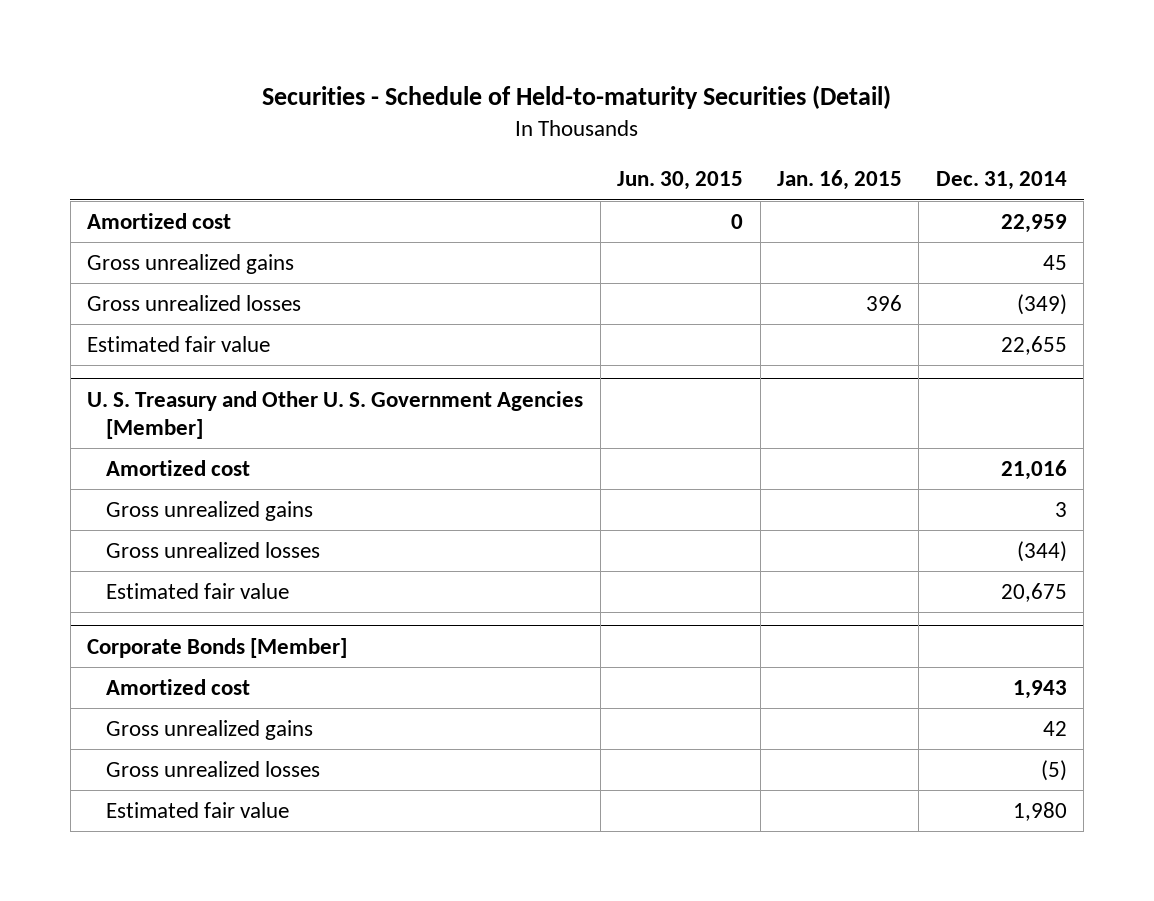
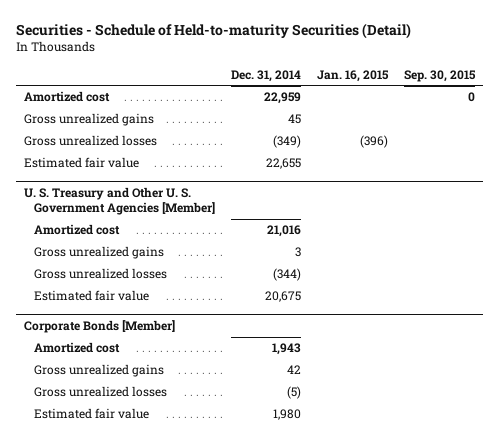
[617,171,744,191] Jun. 30, 2015 -> none
none -> [403,69,476,82] Sep. 30, 2015
[866,294,903,311] 396 -> [359,135,388,149] (396)

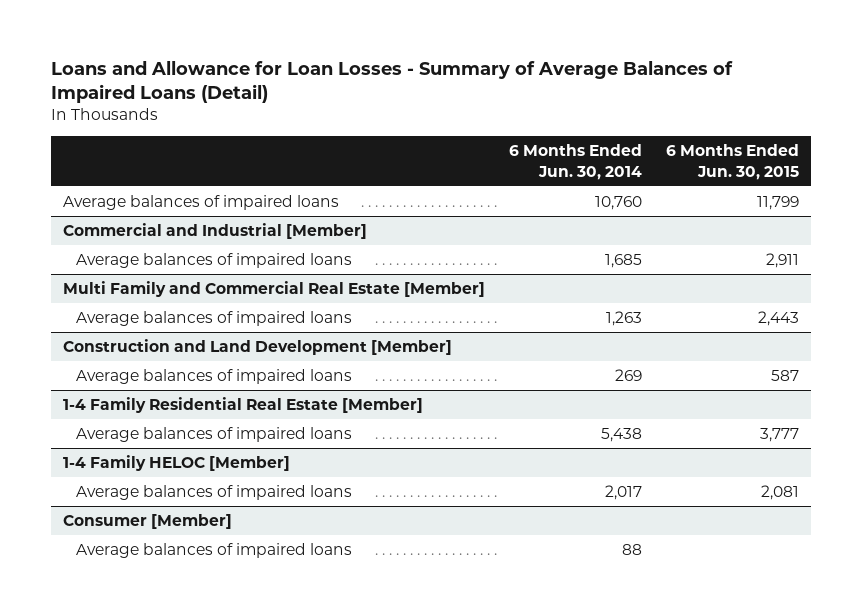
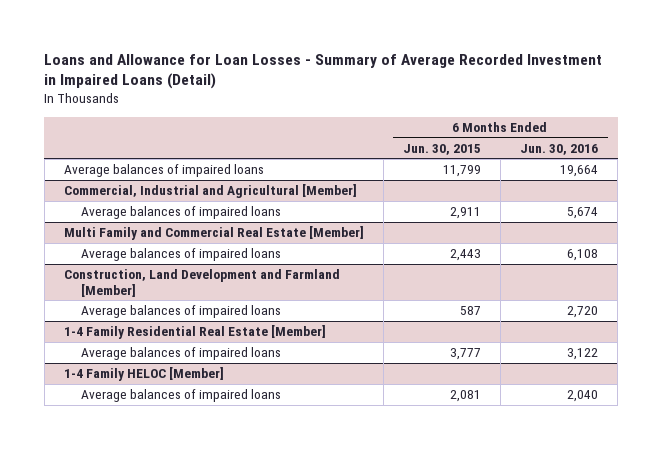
[50,61,733,104] Loans and Allowance for Loan Losses - Summary of Average Balances of Impaired Loans (Detail) -> [44,53,603,90] Loans and Allowance for Loan Losses - Summary of Average Recorded Investment in Impaired Loans (Detail)
[508,144,642,180] 6 Months Ended Jun. 30, 2014 -> none
none -> [520,143,599,155] Jun. 30, 2016
[62,223,367,240] Commercial and Industrial [Member] -> [63,184,357,199] Commercial, Industrial and Agricultural [Member]
[62,339,452,356] Construction and Land Development [Member] -> [63,269,340,297] Construction, Land Development and Farmland [Member]
[62,514,232,530] Consumer [Member] -> none
[76,543,353,559] Average balances of impaired loans -> none

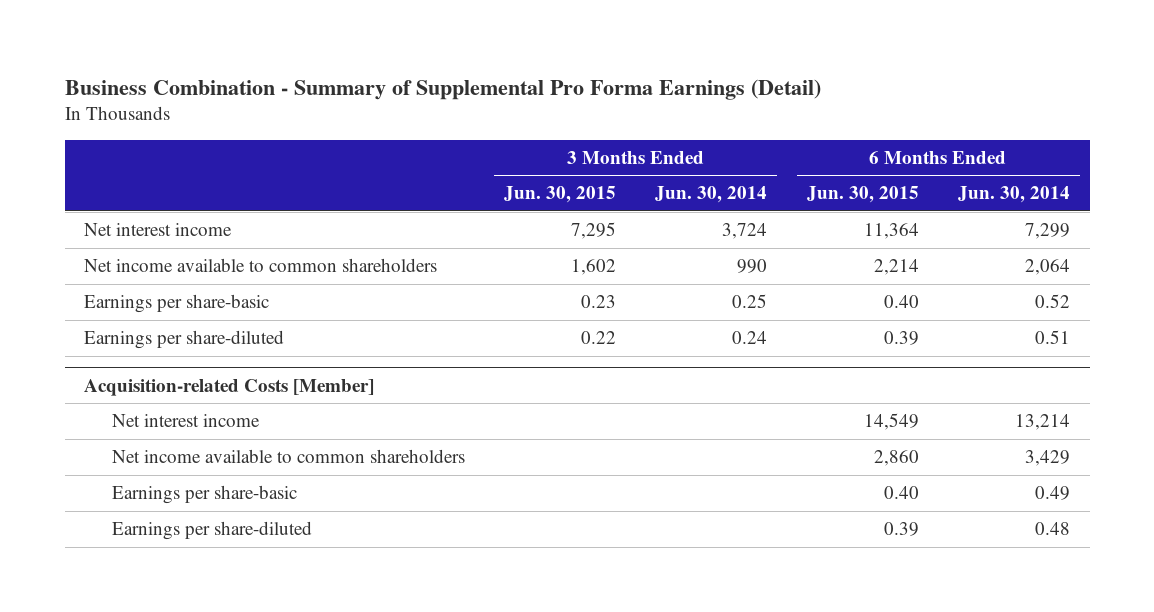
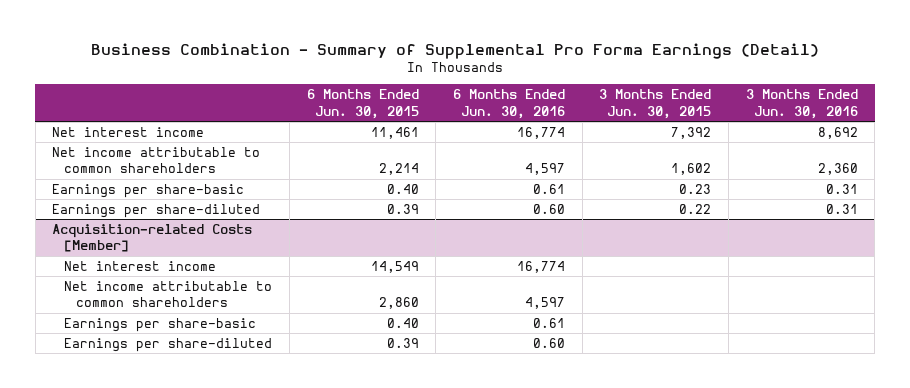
[655,186,768,204] Jun. 30, 2014 -> none
[957,186,1070,204] Jun. 30, 2014 -> none
none -> [453,89,566,119] 6 Months Ended Jun. 30, 2016
none -> [745,89,858,119] 3 Months Ended Jun. 30, 2016
[570,222,616,240] 7,295 -> [671,126,712,139] 7,392
[863,223,919,240] 11,364 -> [370,126,419,139] 11,461
[84,258,438,273] Net income available to common shareholders -> [52,146,261,174] Net income attributable to common shareholders
[111,449,465,464] Net income available to common shareholders -> [64,280,273,308] Net income attributable to common shareholders

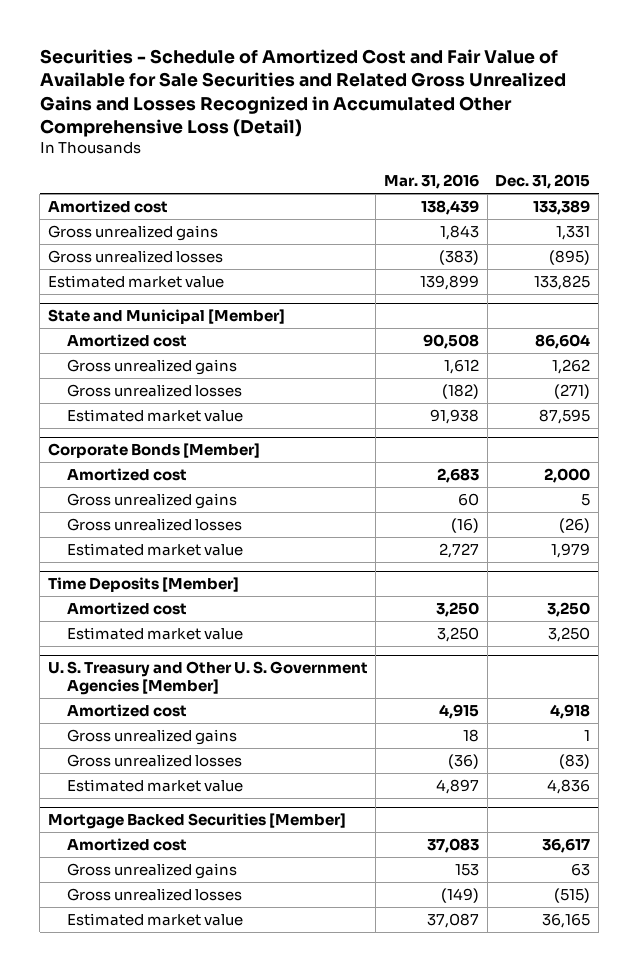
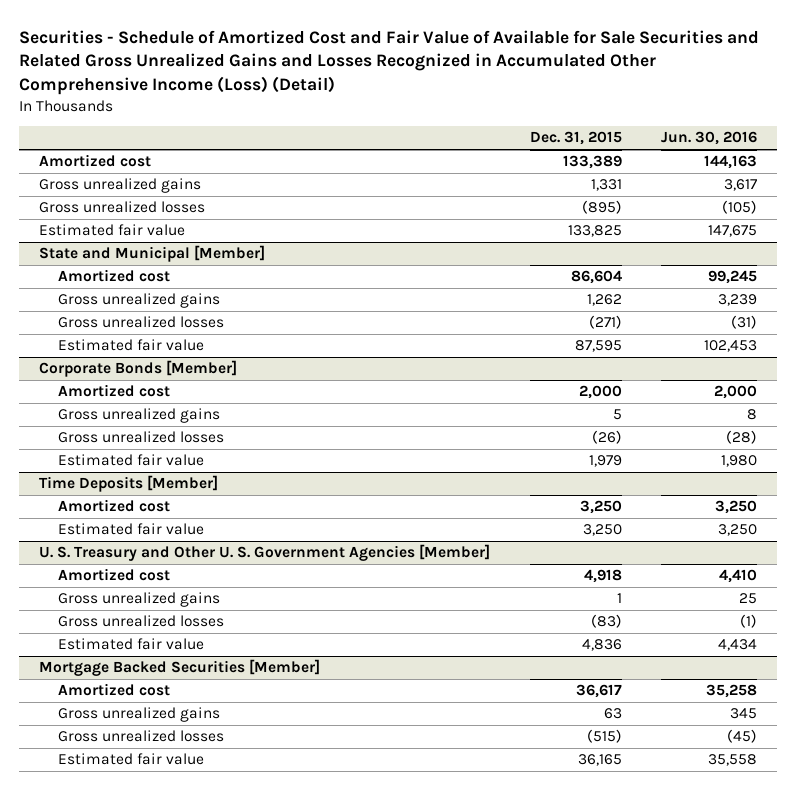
[39,49,566,138] Securities - Schedule of Amortized Cost and Fair Value of Available for Sale Securities and Related Gross Unrealized Gains and Losses Recognized in Accumulated Other Comprehensive Loss (Detail) -> [18,29,759,96] Securities - Schedule of Amortized Cost and Fair Value of Available for Sale Securities and Related Gross Unrealized Gains and Losses Recognized in Accumulated Other Comprehensive Income (Loss) (Detail)
[384,174,480,190] Mar. 31, 2016 -> none
none -> [661,131,758,146] Jun. 30, 2016
[47,274,224,288] Estimated market value -> [38,224,185,237] Estimated fair value
[67,408,244,422] Estimated market value -> [57,339,204,352] Estimated fair value
[67,542,244,556] Estimated market value -> [57,454,204,467] Estimated fair value
[67,626,244,640] Estimated market value -> [57,523,204,536] Estimated fair value
[67,778,244,792] Estimated market value -> [57,638,204,651] Estimated fair value
[67,912,244,926] Estimated market value -> [57,753,204,766] Estimated fair value

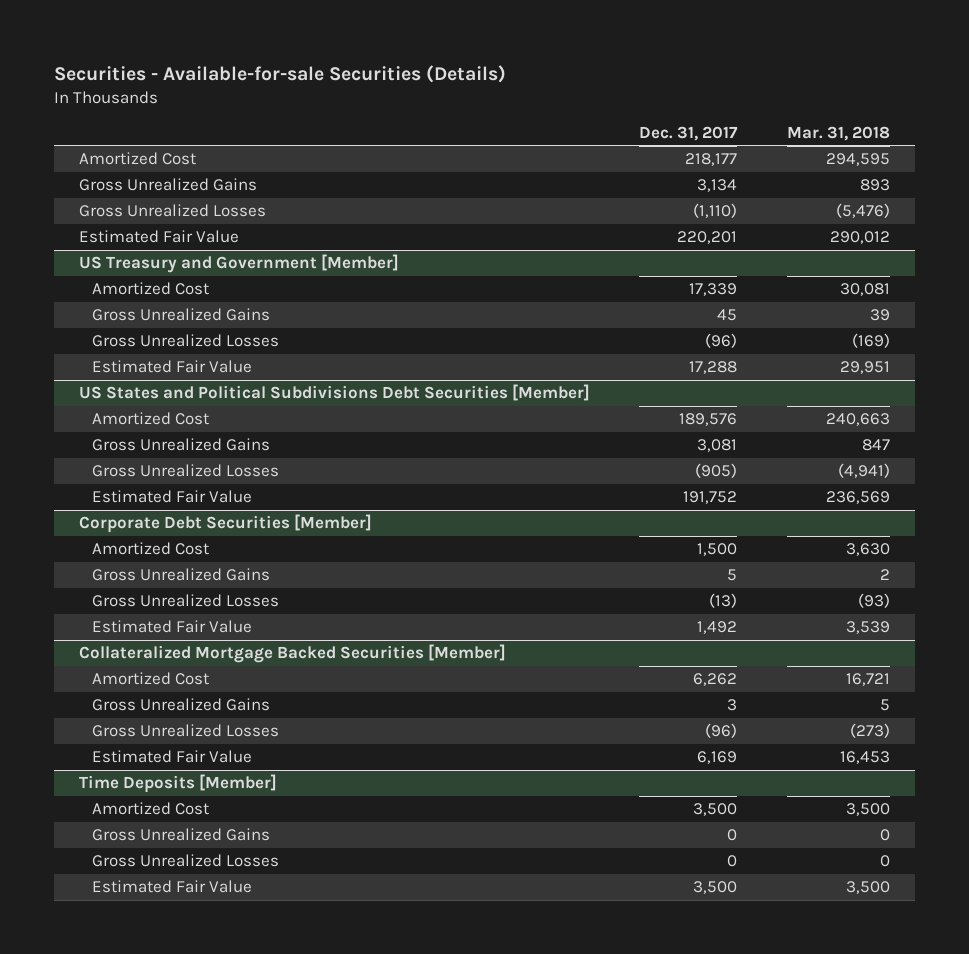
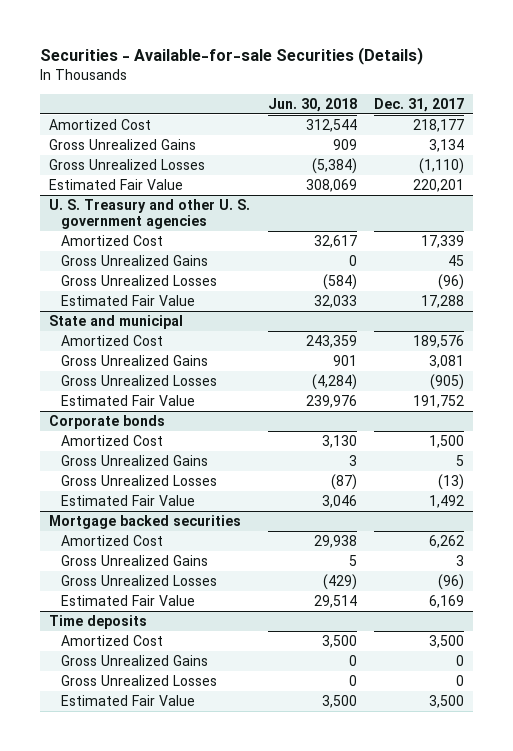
[786,125,890,141] Mar. 31, 2018 -> none
none -> [267,97,357,112] Jun. 30, 2018
[78,254,399,274] US Treasury and Government [Member] -> [48,198,250,230] U. S. Treasury and other U. S. government agencies
[78,384,590,402] US States and Political Subdivisions Debt Securities [Member] -> [48,314,183,329] State and municipal
[78,514,372,534] Corporate Debt Securities [Member] -> [48,414,165,429] Corporate bonds
[78,644,506,664] Collateralized Mortgage Backed Securities [Member] -> [48,514,241,529] Mortgage backed securities
[78,774,277,794] Time Deposits [Member] -> [48,614,147,629] Time deposits

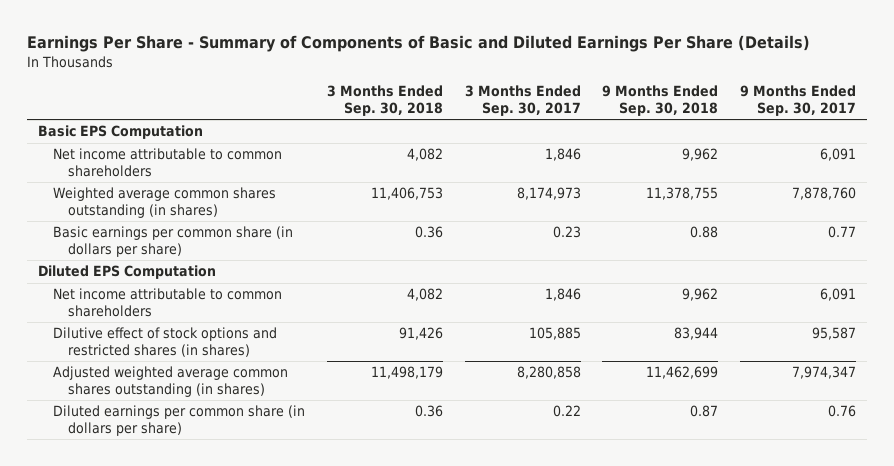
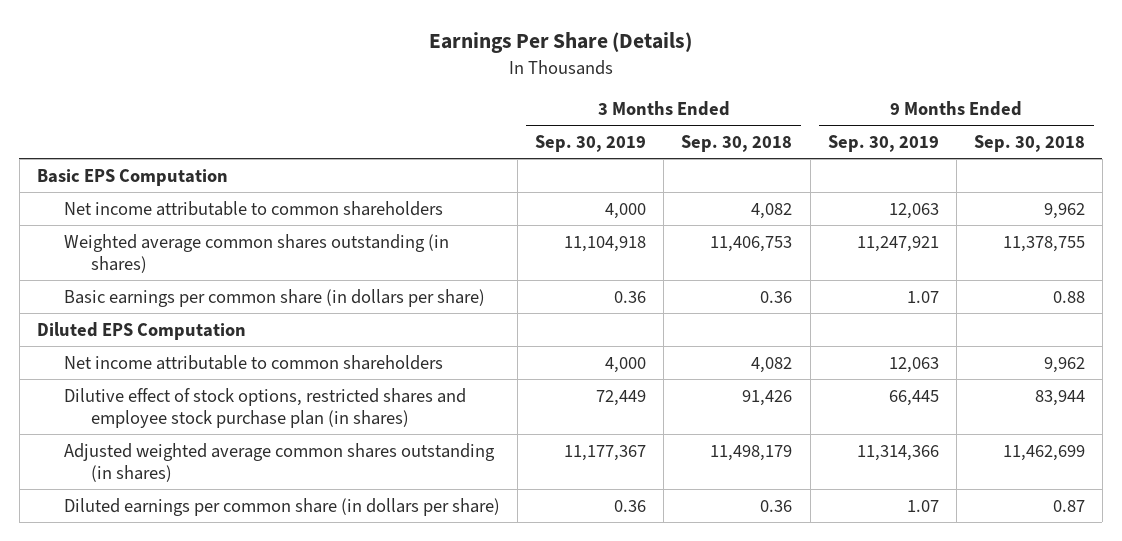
[27,35,811,53] Earnings Per Share - Summary of Components of Basic and Diluted Earnings Per Share (Details) -> [428,32,692,54] Earnings Per Share (Details)
[464,85,581,116] 3 Months Ended Sep. 30, 2017 -> none
[739,85,856,116] 9 Months Ended Sep. 30, 2017 -> none
none -> [535,134,647,152] Sep. 30, 2019
none -> [827,134,939,152] Sep. 30, 2019
[53,327,278,357] Dilutive effect of stock options and restricted shares (in shares) -> [63,387,466,428] Dilutive effect of stock options, restricted shares and employee stock purchase plan (in shares)

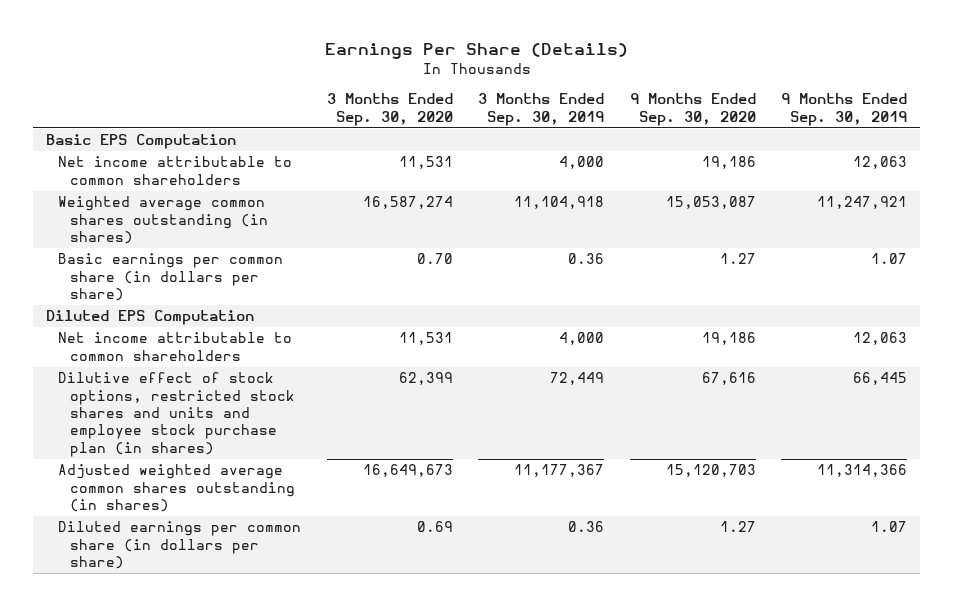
[681,134,793,152] Sep. 30, 2018 -> none
[973,134,1085,152] Sep. 30, 2018 -> none
none -> [326,93,453,126] 3 Months Ended Sep. 30, 2020
none -> [629,93,756,126] 9 Months Ended Sep. 30, 2020
[63,387,466,428] Dilutive effect of stock options, restricted shares and employee stock purchase plan (in shares) -> [57,372,296,457] Dilutive effect of stock options, restricted stock shares and units and employee stock purchase plan (in shares)

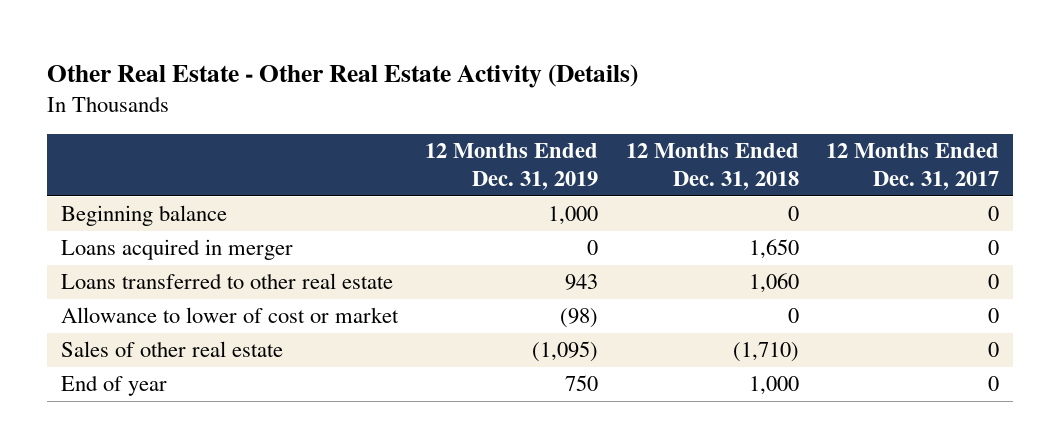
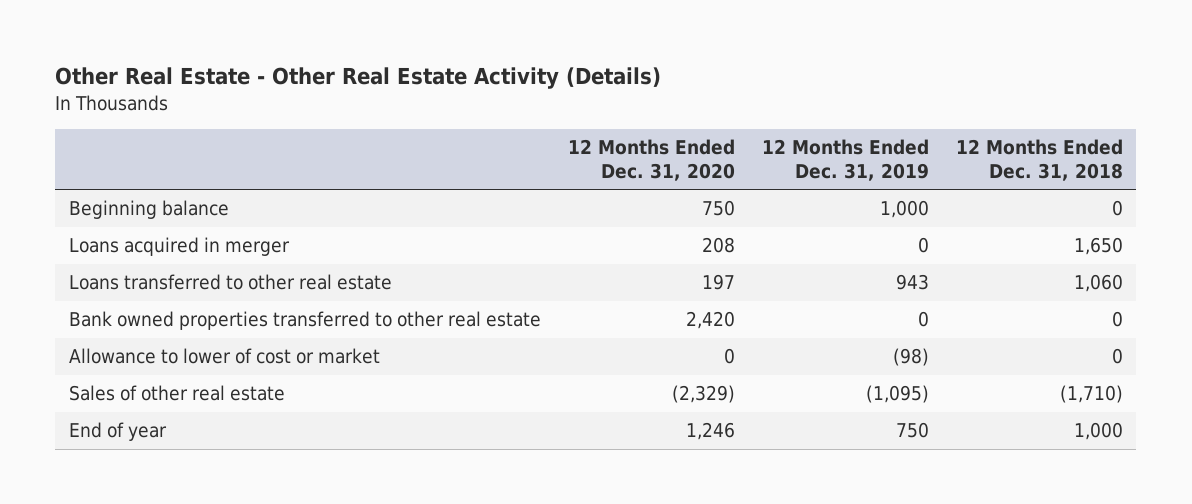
[825,143,999,191] 12 Months Ended Dec. 31, 2017 -> none
none -> [567,138,735,181] 12 Months Ended Dec. 31, 2020
none -> [68,311,541,331] Bank owned properties transferred to other real estate

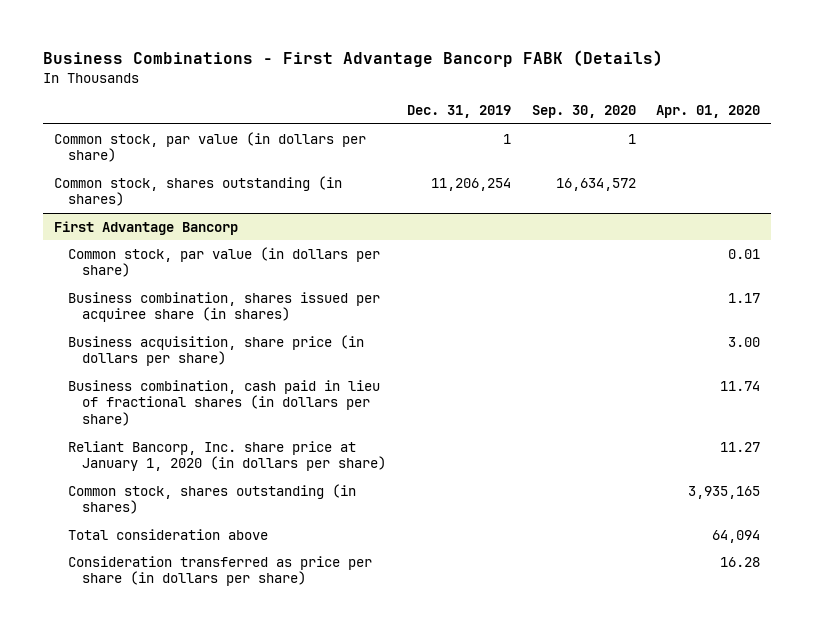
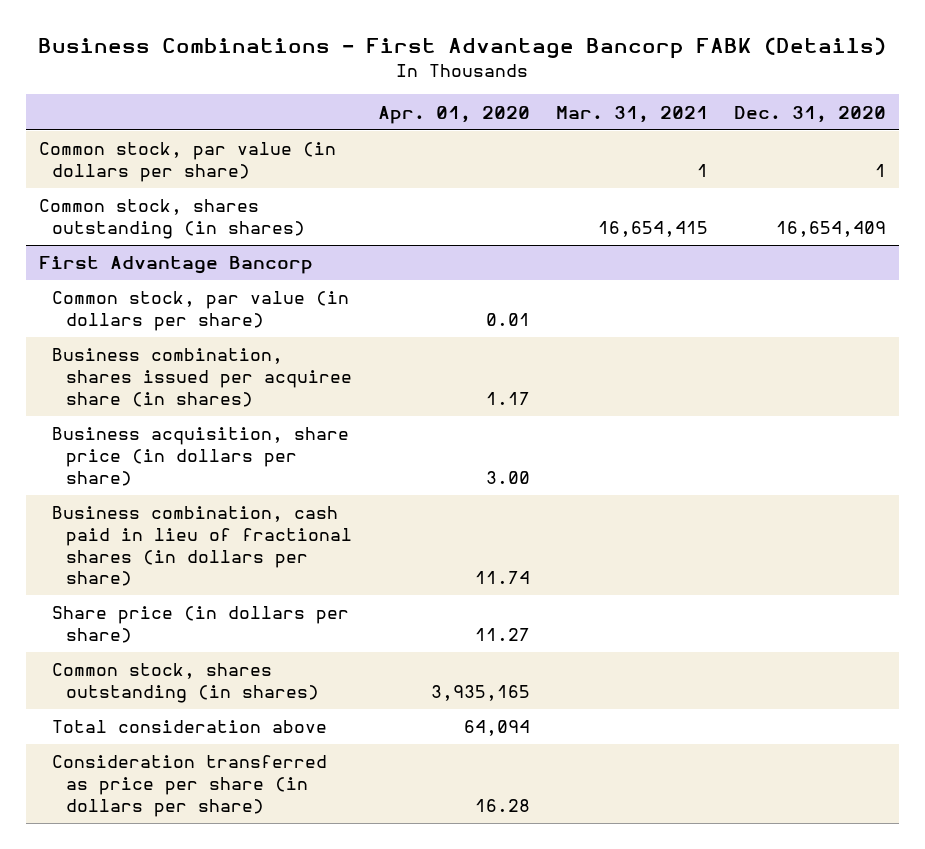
[406,105,511,119] Dec. 31, 2019 -> none
[531,105,636,119] Sep. 30, 2020 -> none
none -> [555,105,708,123] Mar. 31, 2021
none -> [733,105,886,123] Dec. 31, 2020
[67,440,386,472] Reliant Bancorp, Inc. share price at January 1, 2020 (in dollars per share) -> [52,606,350,643] Share price (in dollars per share)

